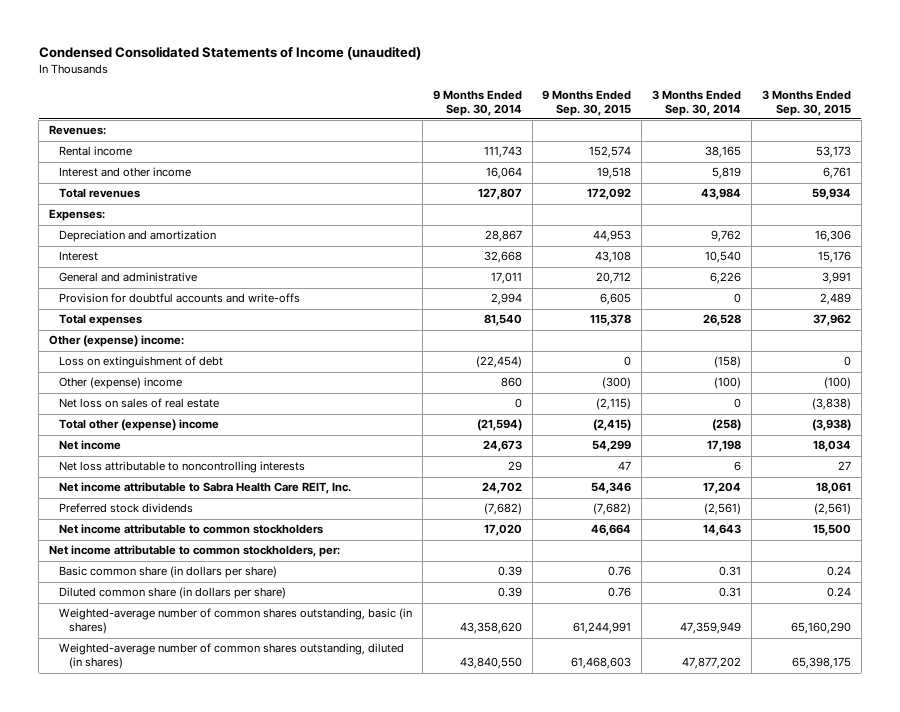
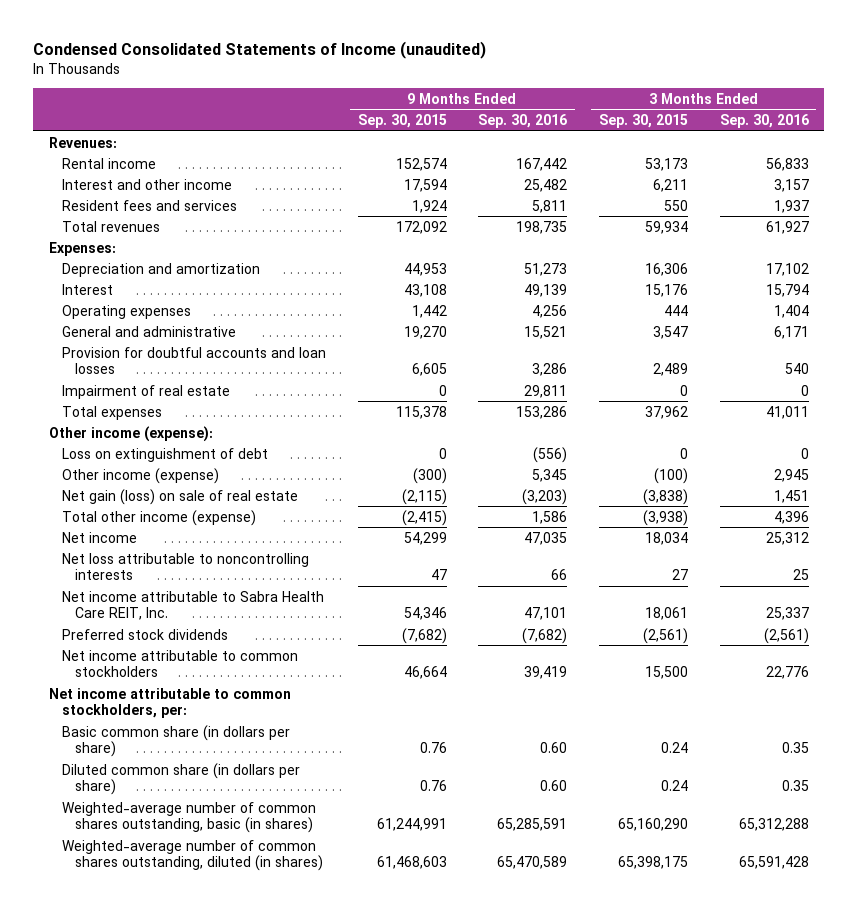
[432,89,522,116] 9 Months Ended Sep. 30, 2014 -> none
[652,89,742,116] 3 Months Ended Sep. 30, 2014 -> none
none -> [478,113,568,128] Sep. 30, 2016
none -> [719,113,809,128] Sep. 30, 2016
[597,167,632,180] 19,518 -> [403,178,447,192] 17,594
[823,167,852,180] 6,761 -> [652,178,688,192] 6,211
none -> [61,199,237,211] Resident fees and services
none -> [61,304,191,319] Operating expenses
[596,272,632,285] 20,712 -> [403,325,447,339] 19,270
[822,272,852,285] 3,991 -> [652,325,688,339] 3,547
[58,293,300,304] Provision for doubtful accounts and write-offs -> [61,346,326,375] Provision for doubtful accounts and loan losses
none -> [61,384,230,399] Impairment of real estate
[49,335,185,348] Other (expense) income: -> [49,425,214,442] Other income (expense):
[58,377,182,390] Other (expense) income -> [61,467,219,484] Other income (expense)
[58,398,219,409] Net loss on sales of real estate -> [61,488,298,505] Net gain (loss) on sale of real estate
[58,419,219,432] Total other (expense) income -> [61,509,256,526] Total other income (expense)

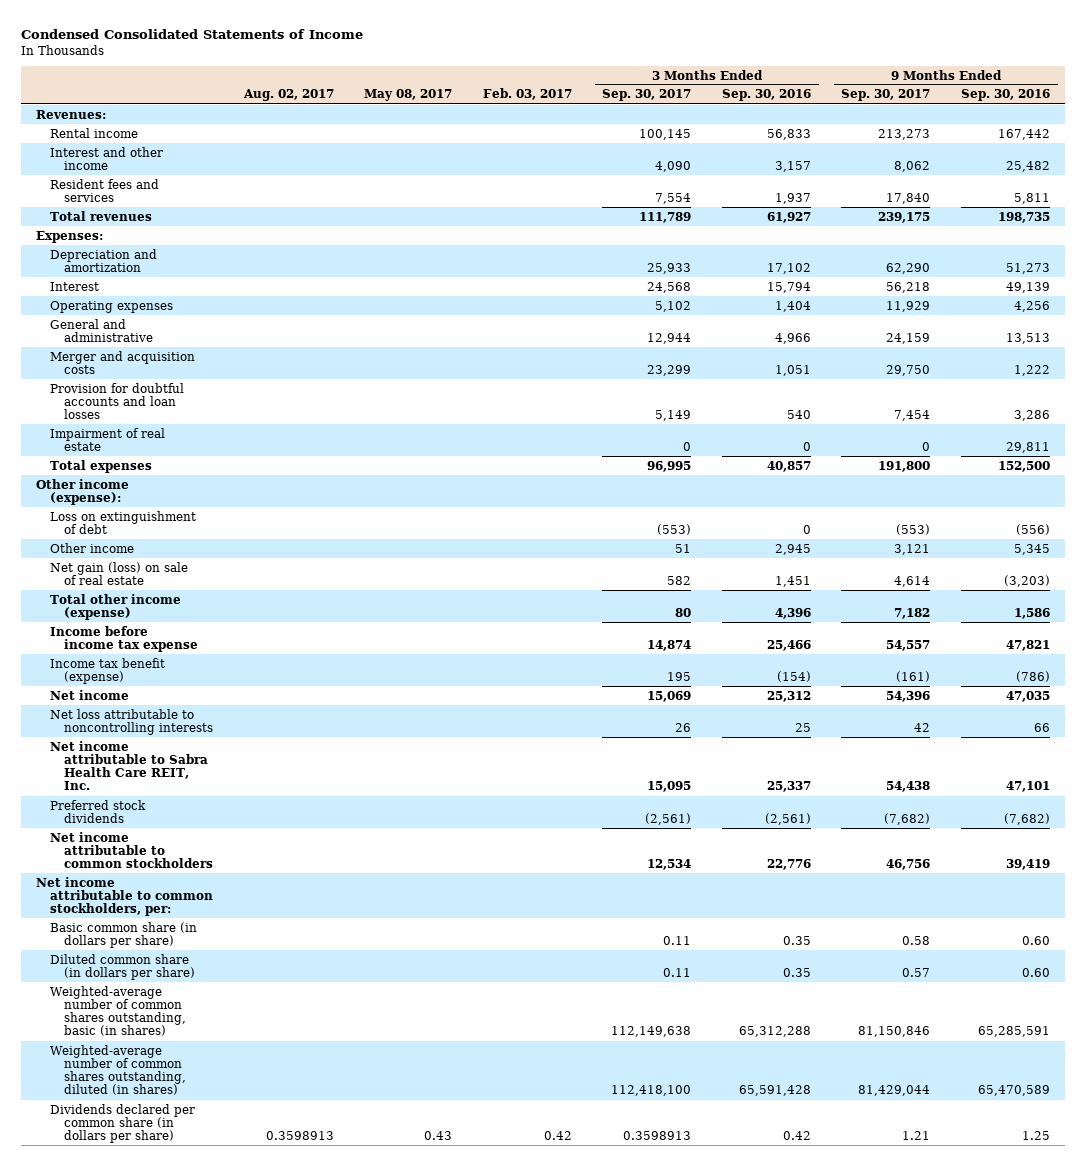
[33,41,487,60] Condensed Consolidated Statements of Income (unaudited) -> [21,28,364,39] Condensed Consolidated Statements of Income
[357,113,447,128] Sep. 30, 2015 -> none
[598,113,688,128] Sep. 30, 2015 -> none
none -> [242,89,334,102] Aug. 02, 2017
none -> [364,89,453,102] May 08, 2017
none -> [482,88,572,101] Feb. 03, 2017
none -> [602,89,692,102] Sep. 30, 2017
none -> [841,89,931,102] Sep. 30, 2017
[524,325,568,339] 15,521 -> [1006,332,1051,344] 13,513
[773,325,809,339] 6,171 -> [774,332,811,344] 4,966
none -> [50,350,196,374] Merger and acquisition costs
[516,405,568,419] 153,286 -> [998,460,1051,472] 152,500
[765,405,809,419] 41,011 -> [766,460,811,472] 40,857
[61,467,219,484] Other income (expense) -> [50,542,135,553] Other income
none -> [50,625,198,652] Income before income tax expense
none -> [50,657,166,684] Income tax benefit (expense)
none -> [50,1103,196,1144] Dividends declared per common share (in dollars per share)

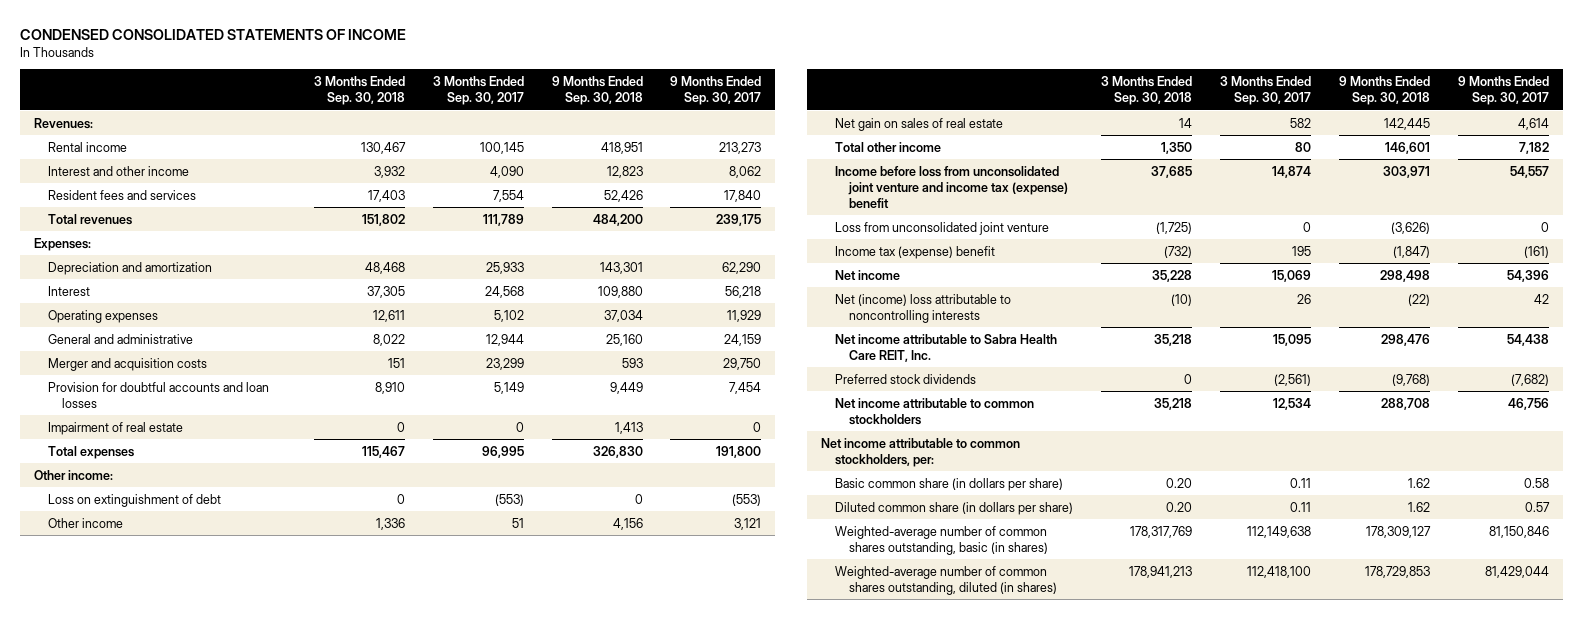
[21,28,364,39] Condensed Consolidated Statements of Income -> [19,28,406,40] CONDENSED CONSOLIDATED STATEMENTS OF INCOME
[242,89,334,102] Aug. 02, 2017 -> none
[364,89,453,102] May 08, 2017 -> none
[482,88,572,101] Feb. 03, 2017 -> none
[721,89,811,102] Sep. 30, 2016 -> none
[961,89,1051,102] Sep. 30, 2016 -> none
none -> [313,75,405,106] 3 Months Ended Sep. 30, 2018
none -> [551,75,643,106] 9 Months Ended Sep. 30, 2018
[36,478,130,505] Other income (expense): -> [33,469,113,480] Other income:
[50,561,189,585] Net gain (loss) on sale of real estate -> [835,117,1004,131] Net gain on sales of real estate
[50,593,182,620] Total other income (expense) -> [835,141,942,152] Total other income
[50,625,198,652] Income before income tax expense -> [835,165,1069,209] Income before loss from unconsolidated joint venture and income tax (expense) benefit
none -> [835,221,1050,235] Loss from unconsolidated joint venture
[50,657,166,684] Income tax benefit (expense) -> [835,245,996,259] Income tax (expense) benefit
[50,708,213,735] Net loss attributable to noncontrolling interests -> [835,293,1012,323] Net (income) loss attributable to noncontrolling interests
[50,1103,196,1144] Dividends declared per common share (in dollars per share) -> none

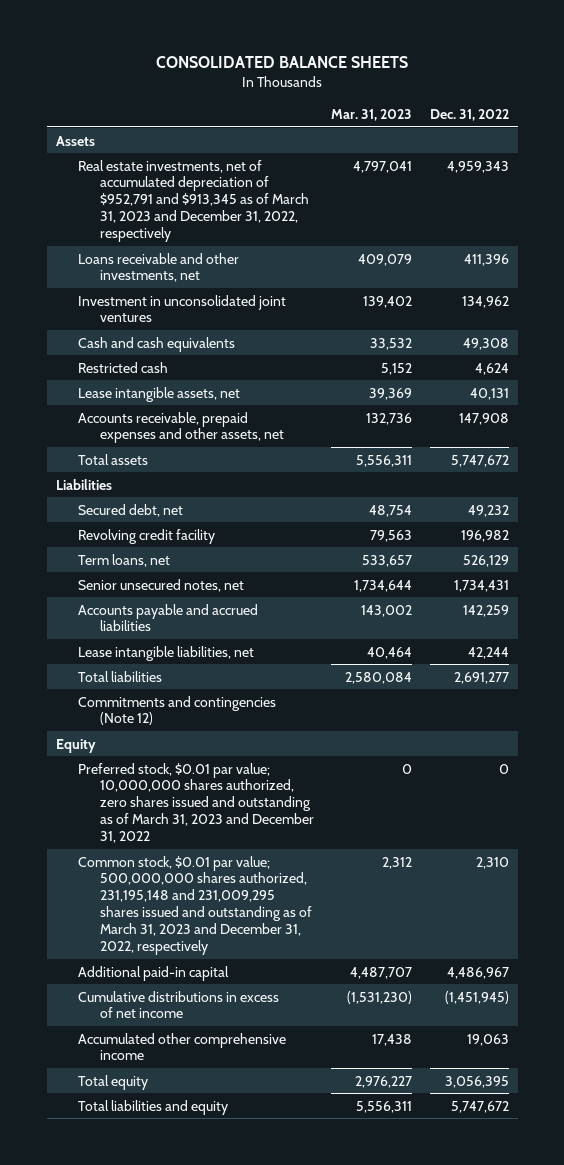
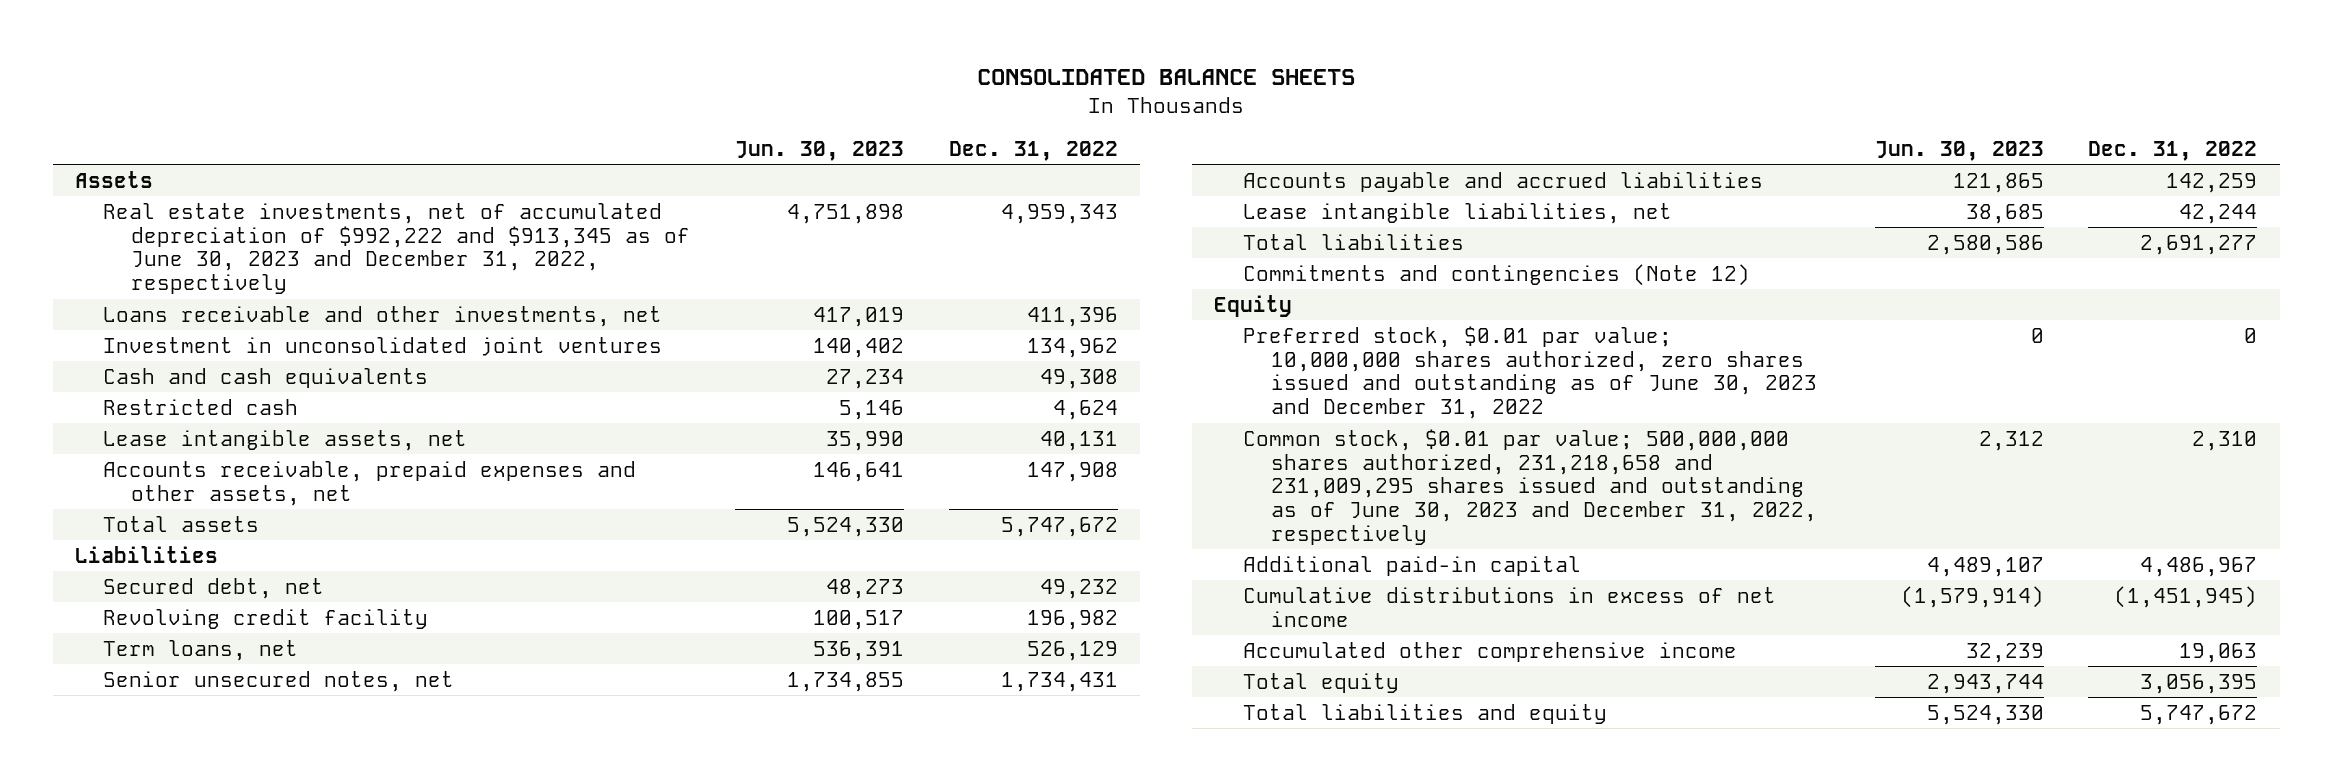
[331,108,413,121] Mar. 31, 2023 -> none
none -> [735,141,905,162] Jun. 30, 2023
[77,159,309,243] Real estate investments, net of accumulated depreciation of $952,791 and $913,345 as of March 31, 2023 and December 31, 2022, respectively -> [103,202,691,295] Real estate investments, net of accumulated depreciation of $992,222 and $913,345 as of June 30, 2023 and December 31, 2022, respectively
[77,762,314,844] Preferred stock, $0.01 par value; 10,000,000 shares authorized, zero shares issued and outstanding as of March 31, 2023 and December 31, 2022 -> [1242,325,1817,420] Preferred stock, $0.01 par value; 10,000,000 shares authorized, zero shares issued and outstanding as of June 30, 2023 and December 31, 2022
[77,855,312,956] Common stock, $0.01 par value; 500,000,000 shares authorized, 231,195,148 and 231,009,295 shares issued and outstanding as of March 31, 2023 and December 31, 2022, respectively -> [1242,428,1817,546] Common stock, $0.01 par value; 500,000,000 shares authorized, 231,218,658 and 231,009,295 shares issued and outstanding as of June 30, 2023 and December 31, 2022, respectively

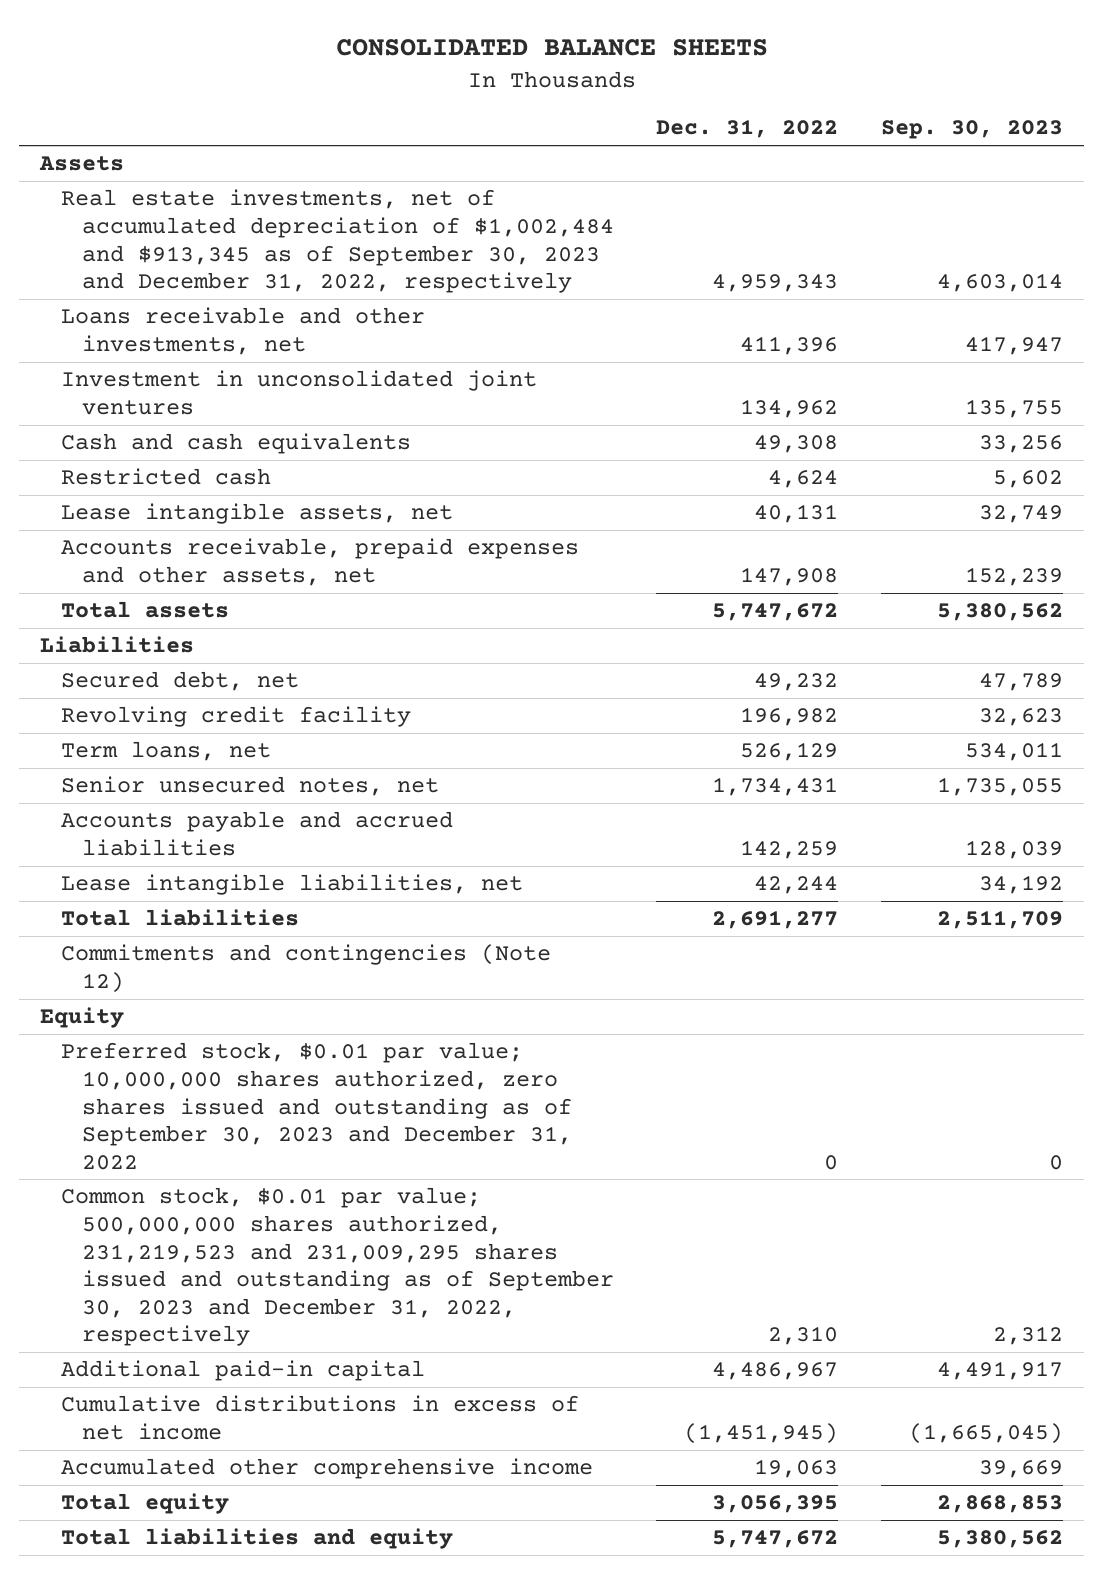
[735,141,905,162] Jun. 30, 2023 -> none
none -> [881,120,1064,140] Sep. 30, 2023
[103,202,691,295] Real estate investments, net of accumulated depreciation of $992,222 and $913,345 as of June 30, 2023 and December 31, 2022, respectively -> [61,189,614,294] Real estate investments, net of accumulated depreciation of $1,002,484 and $913,345 as of September 30, 2023 and December 31, 2022, respectively
[1242,325,1817,420] Preferred stock, $0.01 par value; 10,000,000 shares authorized, zero shares issued and outstanding as of June 30, 2023 and December 31, 2022 -> [61,1042,572,1170] Preferred stock, $0.01 par value; 10,000,000 shares authorized, zero shares issued and outstanding as of September 30, 2023 and December 31, 2022
[1242,428,1817,546] Common stock, $0.01 par value; 500,000,000 shares authorized, 231,218,658 and 231,009,295 shares issued and outstanding as of June 30, 2023 and December 31, 2022, respectively -> [61,1187,614,1347] Common stock, $0.01 par value; 500,000,000 shares authorized, 231,219,523 and 231,009,295 shares issued and outstanding as of September 30, 2023 and December 31, 2022, respectively

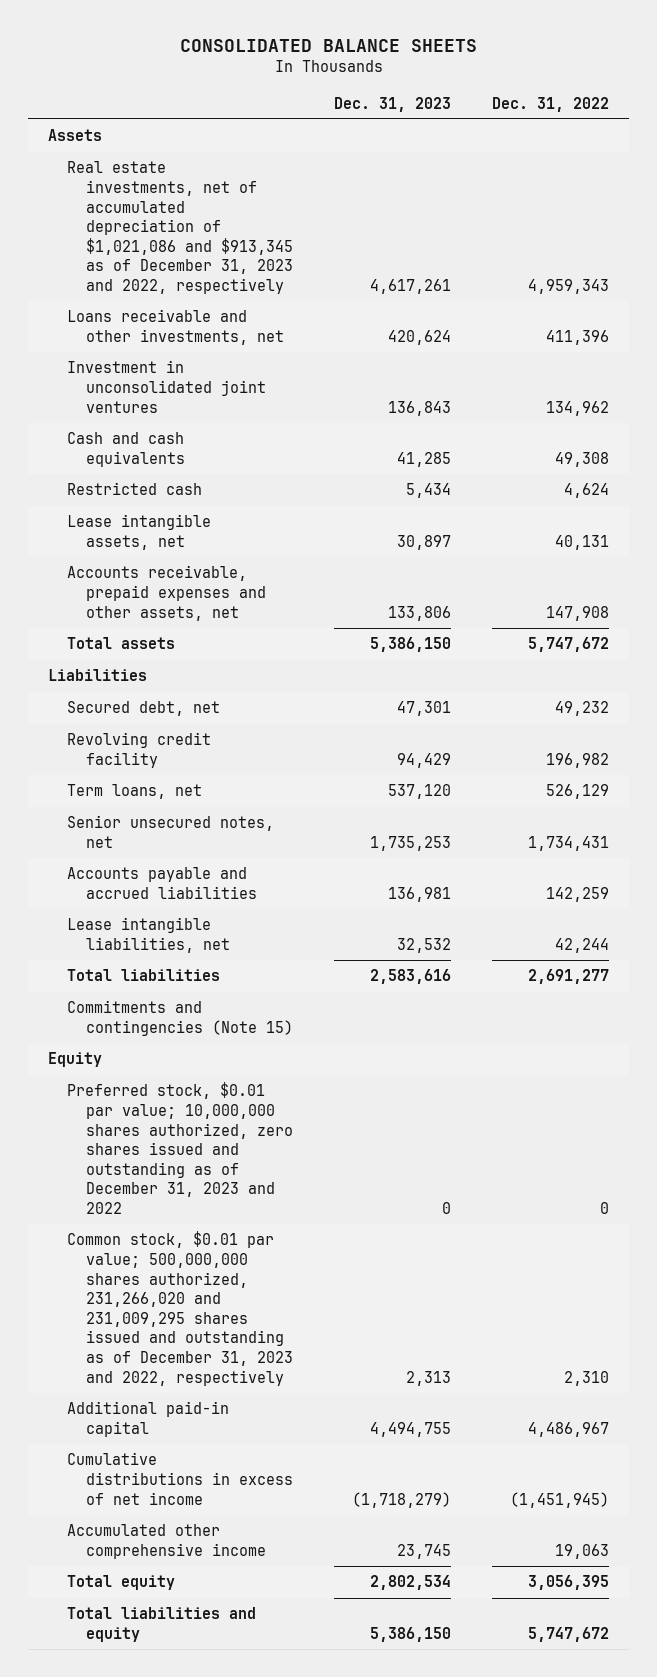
[881,120,1064,140] Sep. 30, 2023 -> none
none -> [333,96,451,112] Dec. 31, 2023
[61,189,614,294] Real estate investments, net of accumulated depreciation of $1,002,484 and $913,345 as of September 30, 2023 and December 31, 2022, respectively -> [67,161,293,295] Real estate investments, net of accumulated depreciation of $1,021,086 and $913,345 as of December 31, 2023 and 2022, respectively
[61,944,552,993] Commitments and contingencies (Note 12) -> [67,1000,293,1036] Commitments and contingencies (Note 15)
[61,1042,572,1170] Preferred stock, $0.01 par value; 10,000,000 shares authorized, zero shares issued and outstanding as of September 30, 2023 and December 31, 2022 -> [67,1082,293,1215] Preferred stock, $0.01 par value; 10,000,000 shares authorized, zero shares issued and outstanding as of December 31, 2023 and 2022
[61,1187,614,1347] Common stock, $0.01 par value; 500,000,000 shares authorized, 231,219,523 and 231,009,295 shares issued and outstanding as of September 30, 2023 and December 31, 2022, respectively -> [67,1231,293,1386] Common stock, $0.01 par value; 500,000,000 shares authorized, 231,266,020 and 231,009,295 shares issued and outstanding as of December 31, 2023 and 2022, respectively

